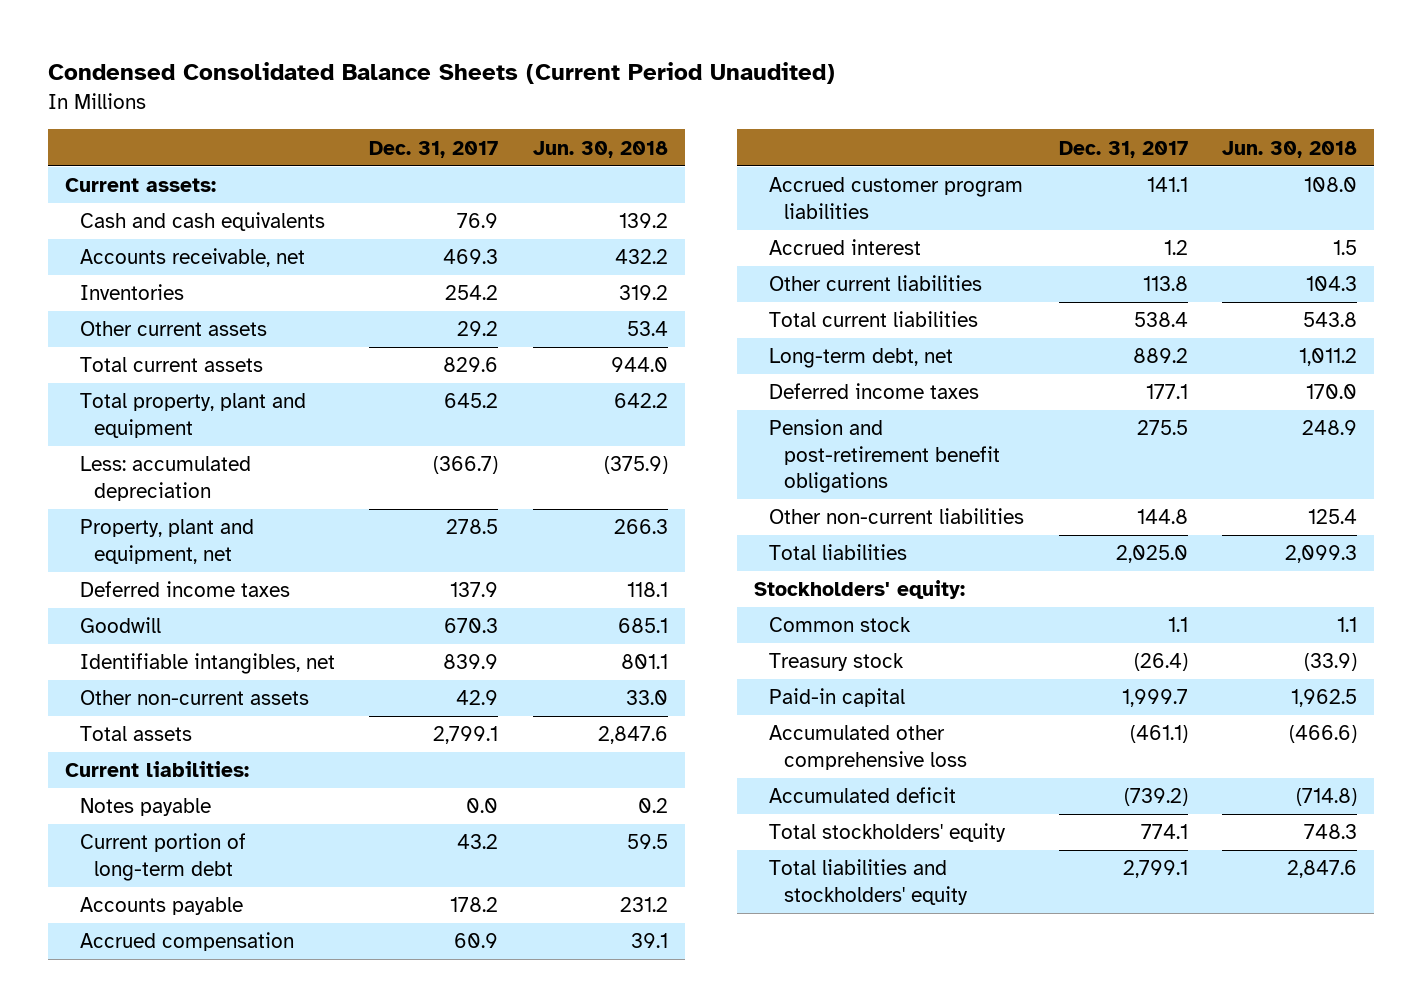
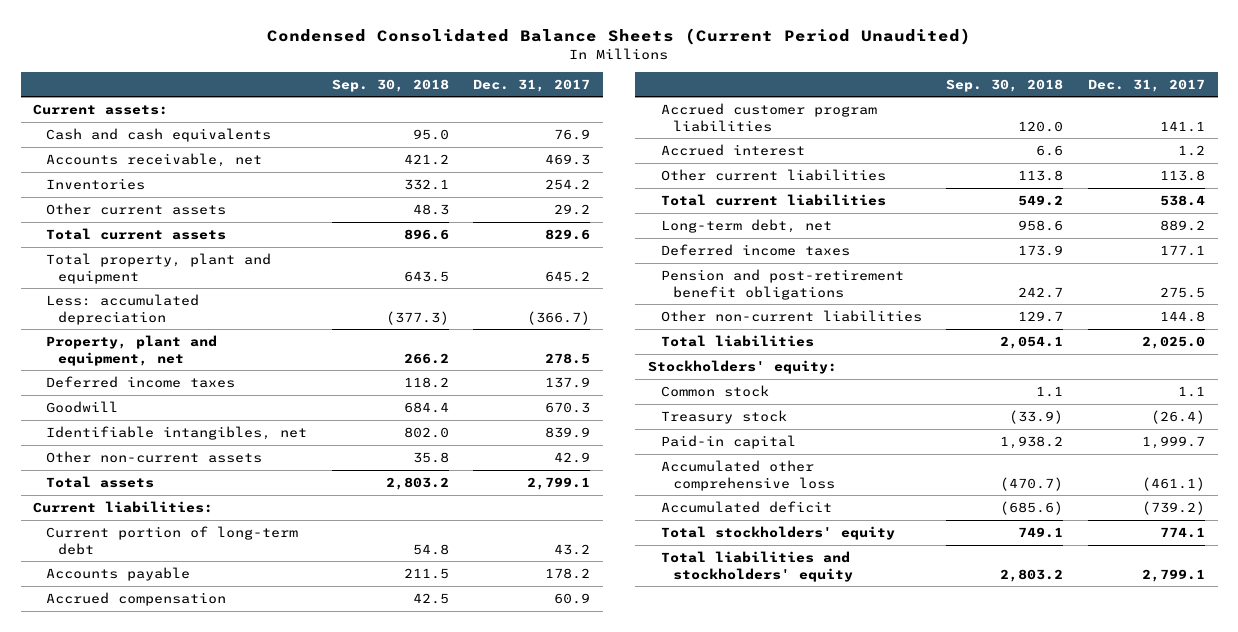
[532,140,668,158] Jun. 30, 2018 -> none
none -> [331,78,449,92] Sep. 30, 2018
[79,798,211,817] Notes payable -> none

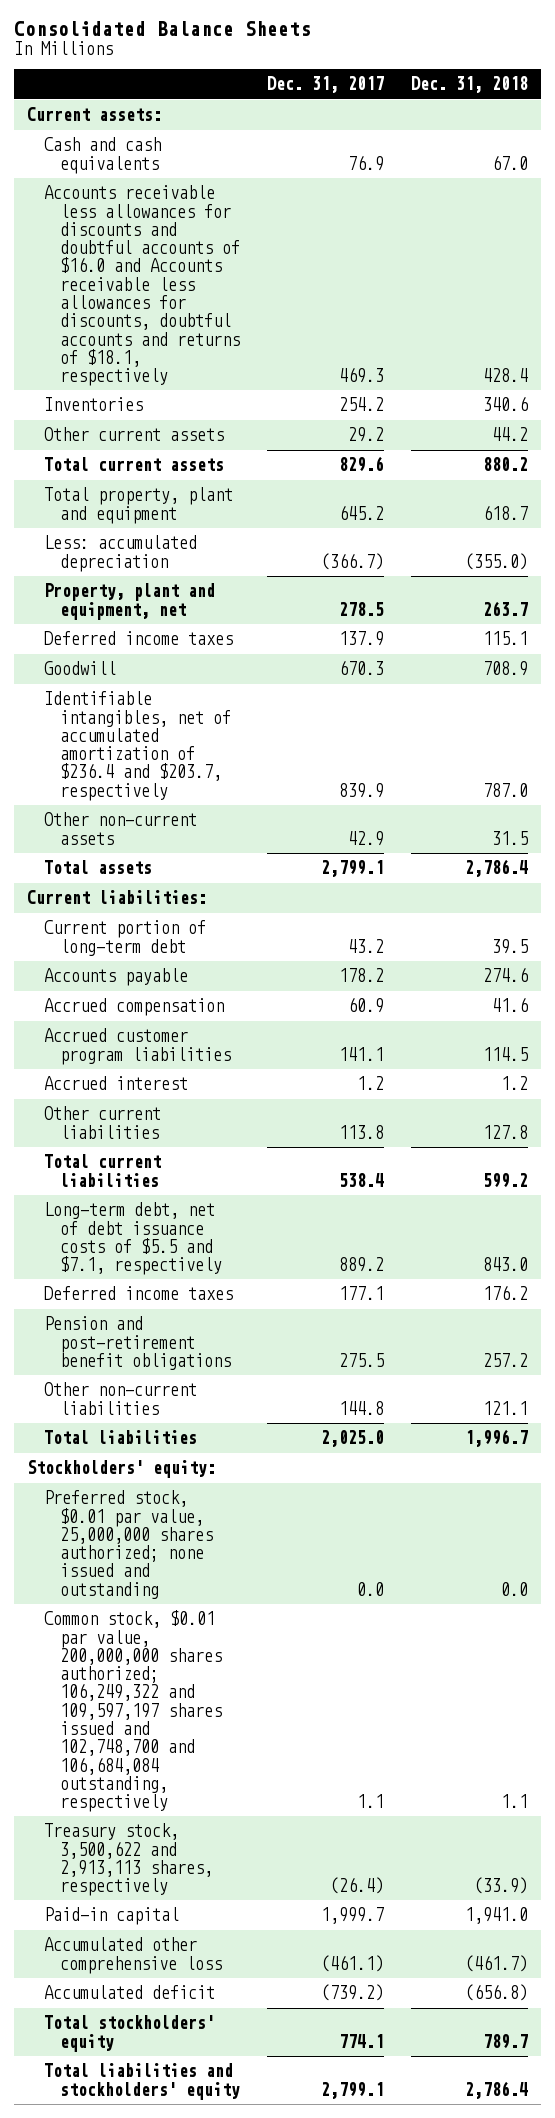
[267,27,972,45] Condensed Consolidated Balance Sheets (Current Period Unaudited) -> [14,20,312,36] Consolidated Balance Sheets
[331,78,449,92] Sep. 30, 2018 -> none
none -> [410,76,528,94] Dec. 31, 2018
[45,152,262,167] Accounts receivable, net -> [43,185,241,387] Accounts receivable less allowances for discounts and doubtful accounts of $16.0 and Accounts receivable less allowances for discounts, doubtful accounts and returns of $18.1, respectively
[45,425,307,440] Identifiable intangibles, net -> [43,691,232,801] Identifiable intangibles, net of accumulated amortization of $236.4 and $203.7, respectively
[660,218,832,233] Long-term debt, net -> [43,1202,223,1276] Long-term debt, net of debt issuance costs of $5.5 and $7.1, respectively
none -> [43,1490,214,1599] Preferred stock, $0.01 par value, 25,000,000 shares authorized; none issued and outstanding
[660,384,769,397] Common stock -> [43,1610,223,1813] Common stock, $0.01 par value, 200,000,000 shares authorized; 106,249,322 and 109,597,197 shares issued and 102,748,700 and 106,684,084 outstanding, respectively
[660,409,787,424] Treasury stock -> [43,1823,214,1897] Treasury stock, 3,500,622 and 2,913,113 shares, respectively

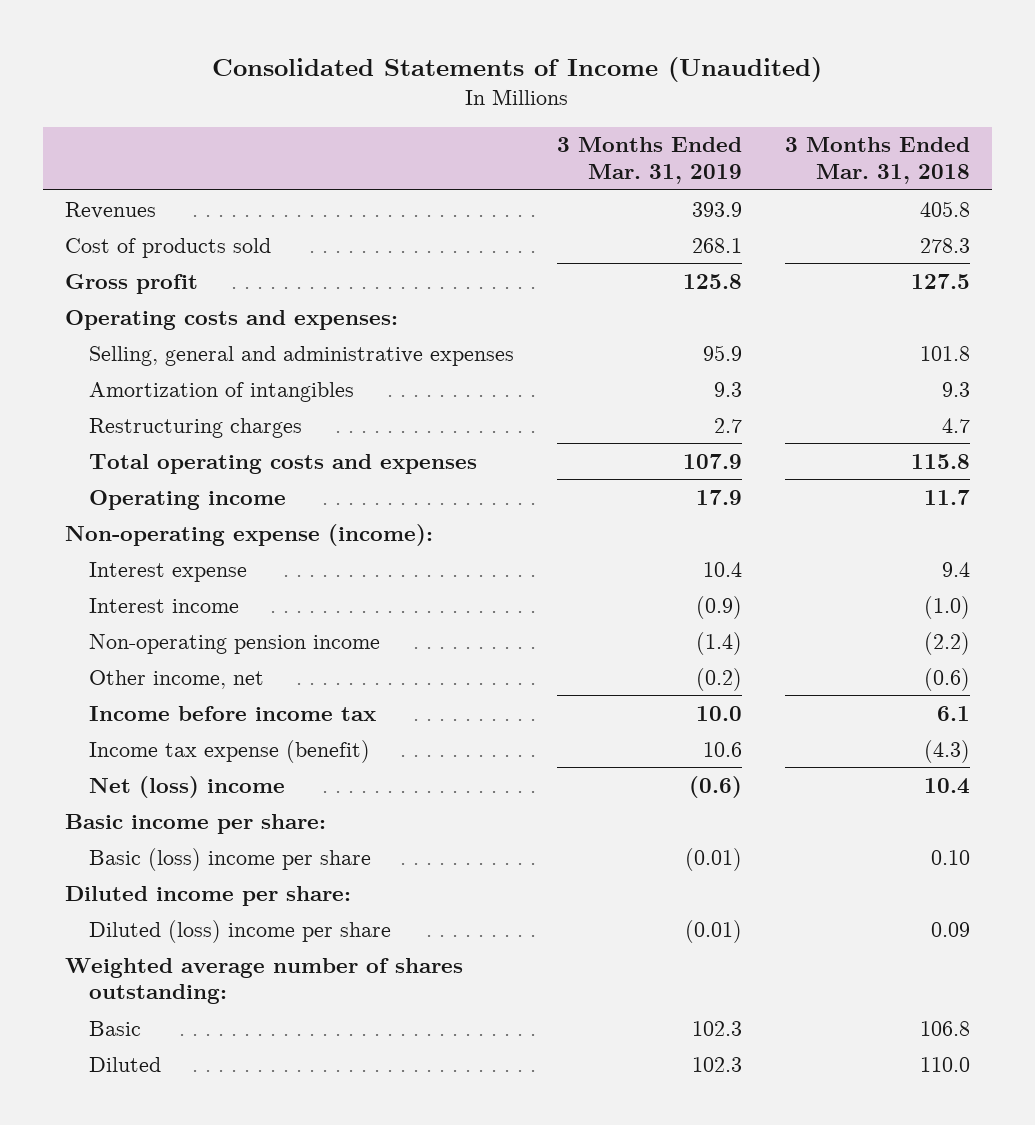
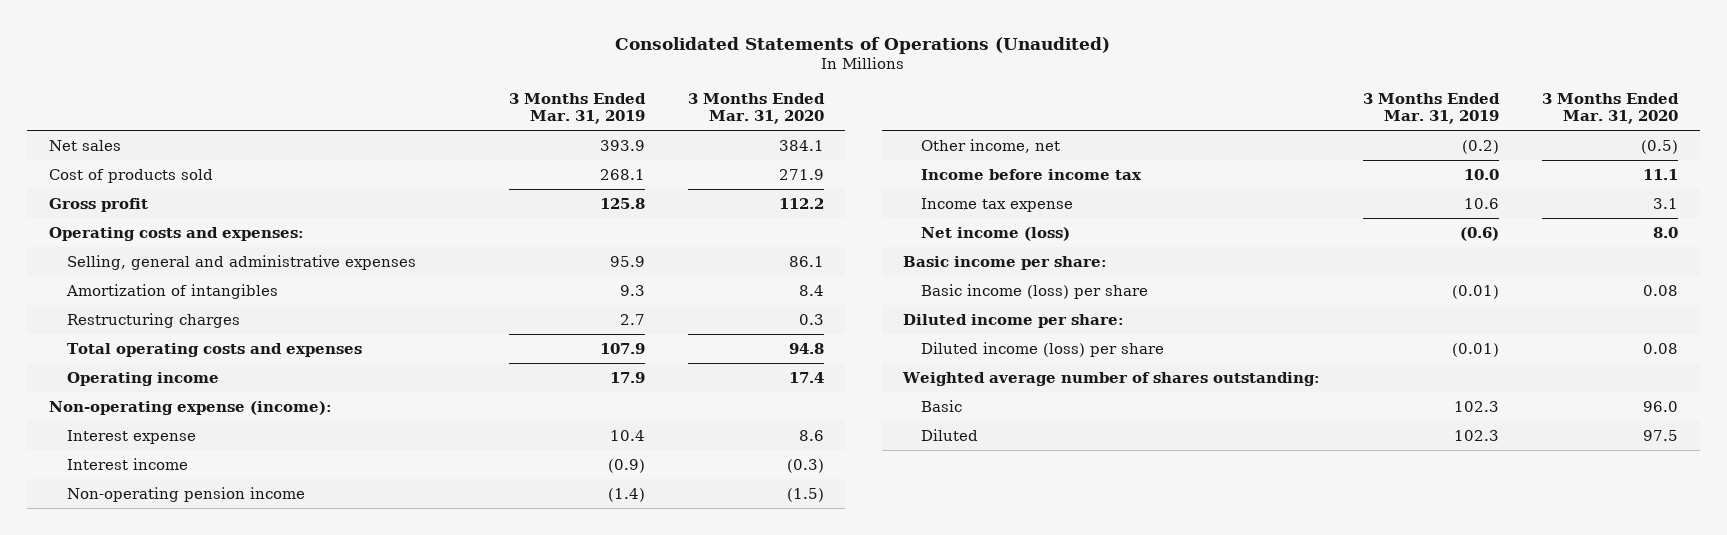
[212,57,823,83] Consolidated Statements of Income (Unaudited) -> [615,36,1111,54] Consolidated Statements of Operations (Unaudited)
[785,137,971,184] 3 Months Ended Mar. 31, 2018 -> none
none -> [687,92,825,125] 3 Months Ended Mar. 31, 2020
[64,201,156,219] Revenues -> [48,139,121,151] Net sales
[89,739,371,763] Income tax expense (benefit) -> [921,197,1074,212] Income tax expense
[89,775,286,798] Net (loss) income -> [921,226,1071,241] Net income (loss)
[89,847,372,871] Basic (loss) income per share -> [921,283,1149,299] Basic income (loss) per share
[89,919,392,943] Diluted (loss) income per share -> [921,341,1165,357] Diluted income (loss) per share

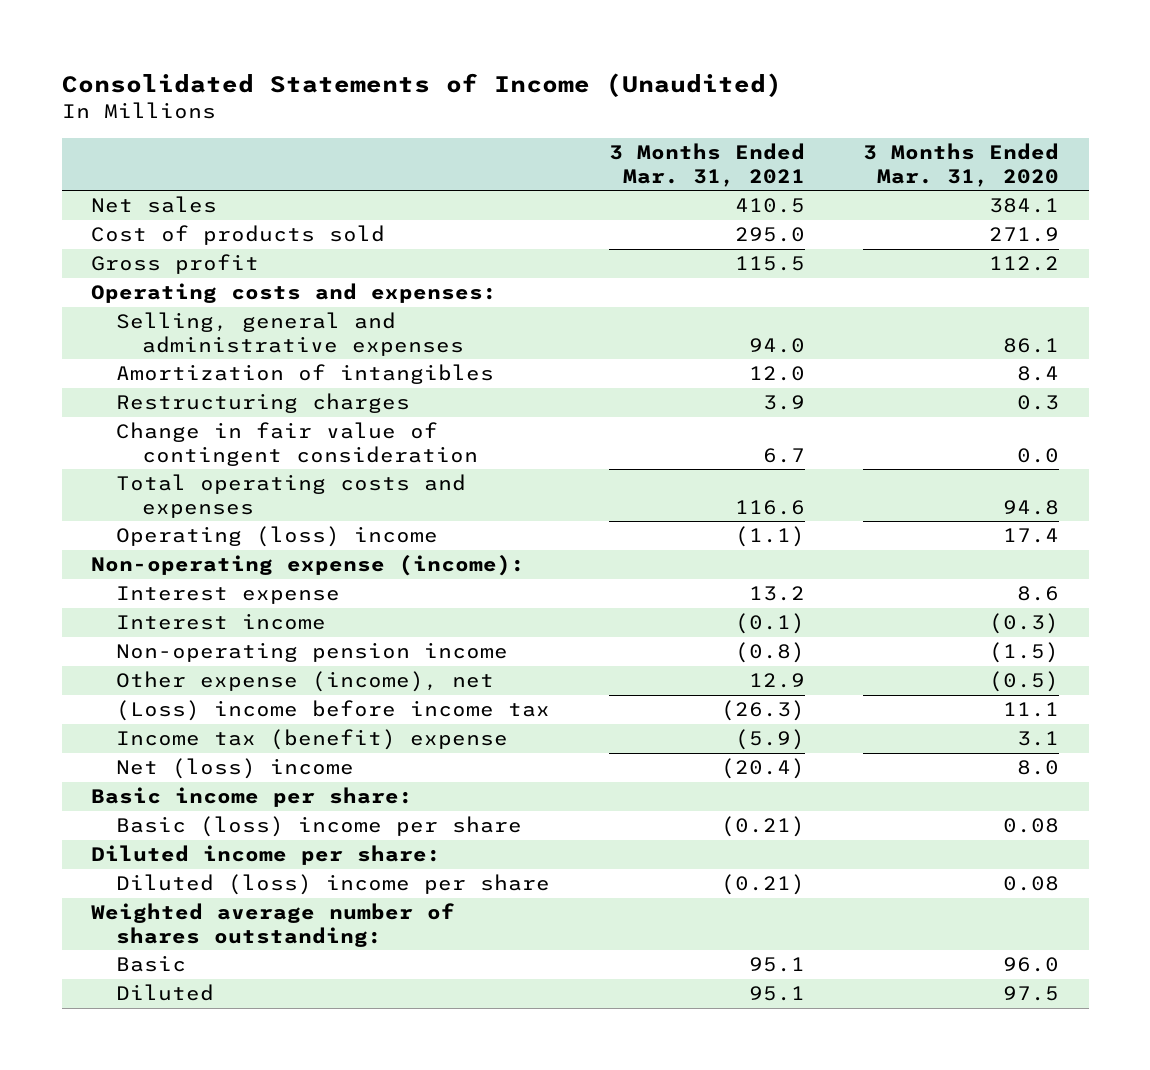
[615,36,1111,54] Consolidated Statements of Operations (Unaudited) -> [61,72,782,97] Consolidated Statements of Income (Unaudited)
[508,92,646,125] 3 Months Ended Mar. 31, 2019 -> none
none -> [608,143,805,187] 3 Months Ended Mar. 31, 2021
none -> [116,422,478,466] Change in fair value of contingent consideration
[66,371,219,386] Operating income -> [116,526,439,548] Operating (loss) income
[921,138,1061,153] Other income, net -> [116,671,495,693] Other expense (income), net
[921,168,1143,180] Income before income tax -> [116,700,551,722] (Loss) income before income tax
[921,197,1074,212] Income tax expense -> [116,729,509,751] Income tax (benefit) expense
[921,226,1071,241] Net income (loss) -> [116,758,355,780] Net (loss) income
[921,283,1149,299] Basic income (loss) per share -> [116,816,523,838] Basic (loss) income per share
[921,341,1165,357] Diluted income (loss) per share -> [116,874,551,896] Diluted (loss) income per share

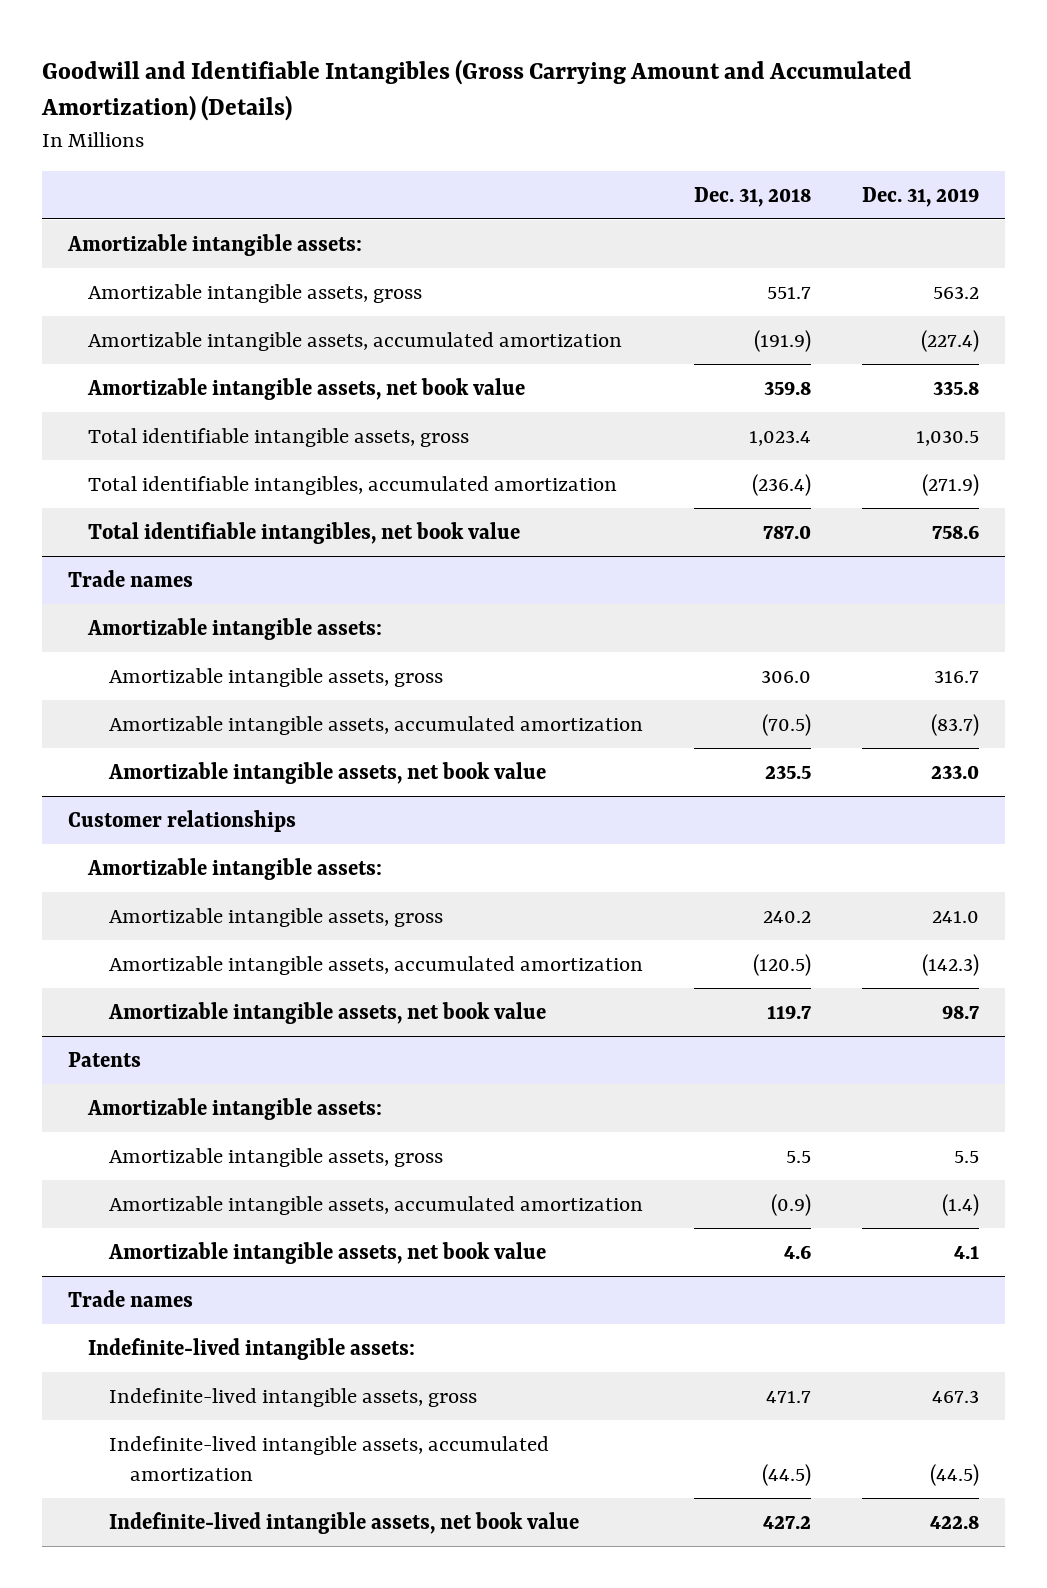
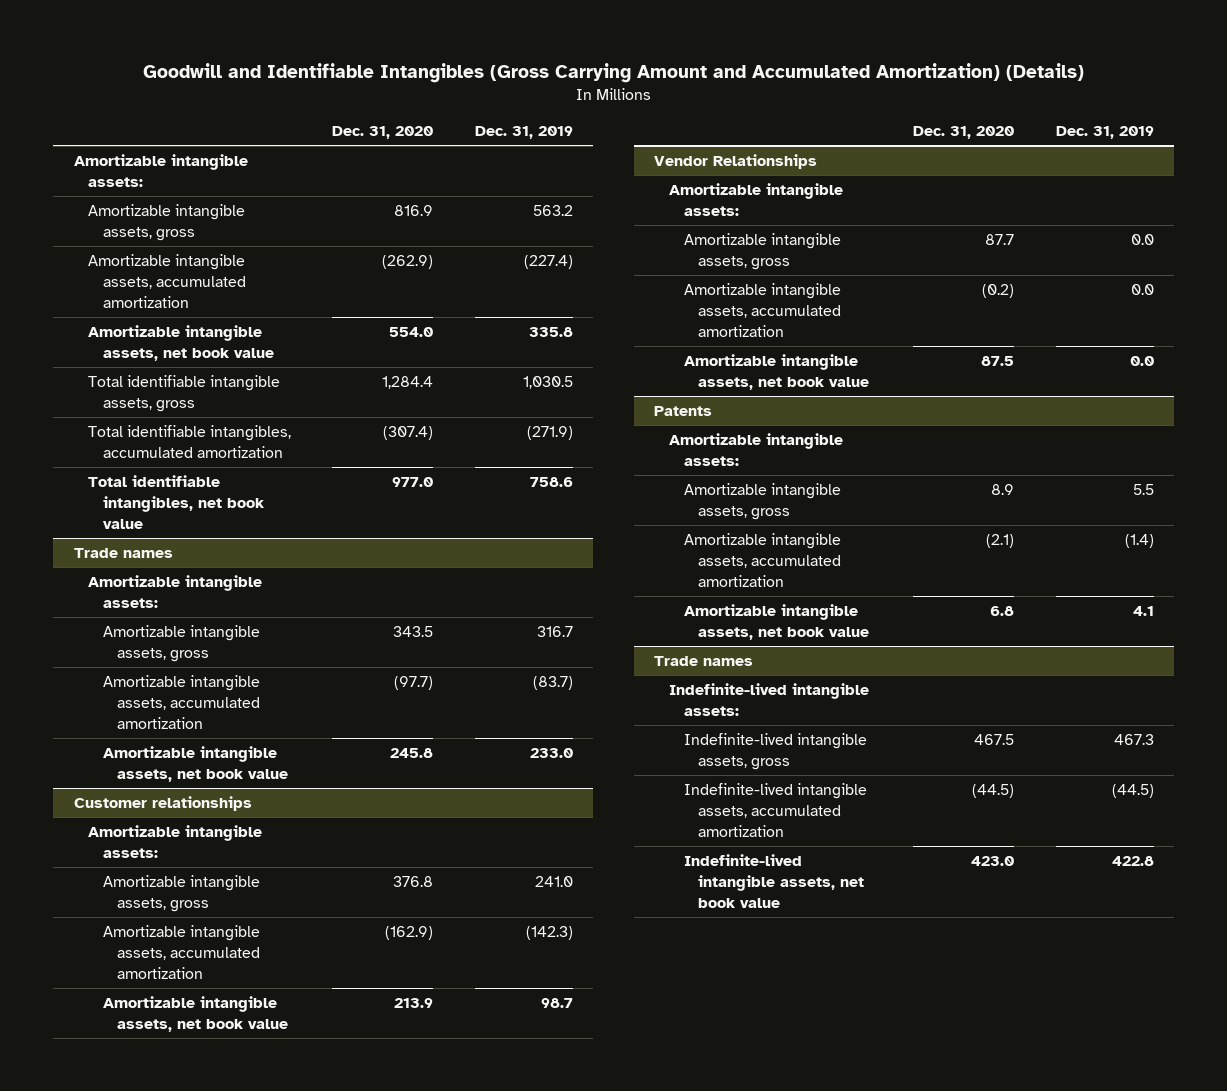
[694,186,812,207] Dec. 31, 2018 -> none
none -> [332,126,434,140] Dec. 31, 2020
none -> [654,154,818,170] Vendor Relationships
none -> [669,183,844,216] Amortizable intangible assets:
none -> [683,233,841,270] Amortizable intangible assets, gross
none -> [683,283,842,337] Amortizable intangible assets, accumulated amortization
none -> [683,354,870,390] Amortizable intangible assets, net book value

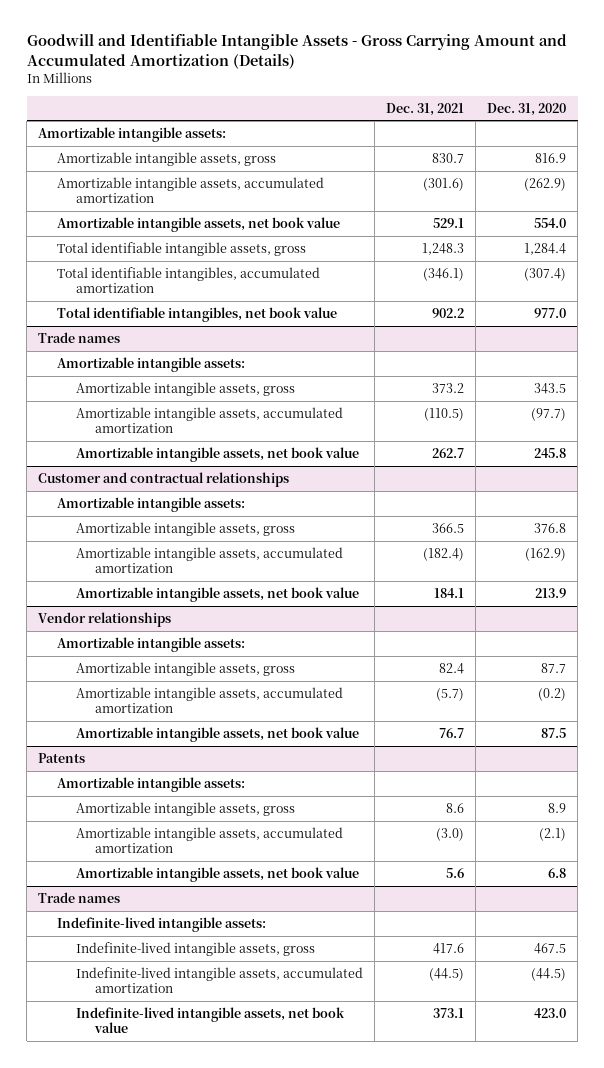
[142,62,1084,83] Goodwill and Identifiable Intangibles (Gross Carrying Amount and Accumulated Amortization) (Details) -> [26,34,567,69] Goodwill and Identifiable Intangible Assets - Gross Carrying Amount and Accumulated Amortization (Details)
[474,126,573,140] Dec. 31, 2019 -> none
none -> [386,102,465,116] Dec. 31, 2021
[73,796,252,812] Customer relationships -> [38,471,290,487] Customer and contractual relationships
[654,154,818,170] Vendor Relationships -> [38,611,172,627] Vendor relationships

